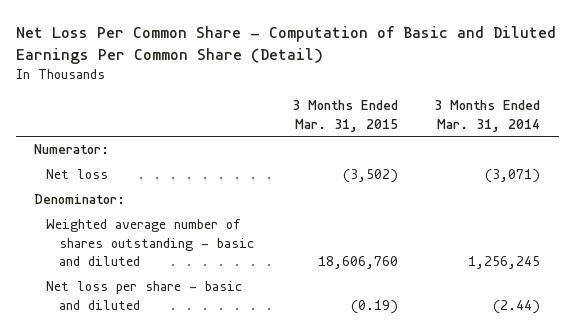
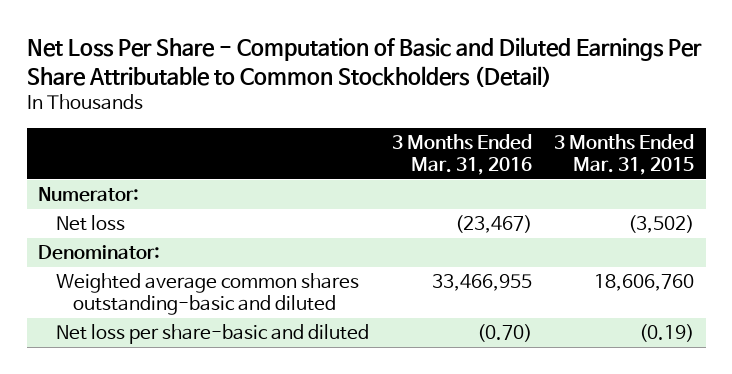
[15,25,556,64] Net Loss Per Common Share - Computation of Basic and Diluted Earnings Per Common Share (Detail) -> [26,37,702,88] Net Loss Per Share - Computation of Basic and Diluted Earnings Per Share Attributable to Common Stockholders (Detail)
[434,100,541,132] 3 Months Ended Mar. 31, 2014 -> none
none -> [391,134,532,175] 3 Months Ended Mar. 31, 2016
[46,219,255,267] Weighted average number of shares outstanding - basic and diluted -> [55,273,359,316] Weighted average common shares outstanding-basic and diluted
[46,281,244,310] Net loss per share - basic and diluted -> [55,324,369,345] Net loss per share-basic and diluted

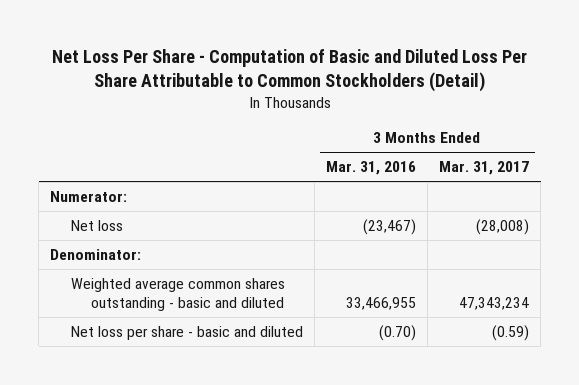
[26,37,702,88] Net Loss Per Share - Computation of Basic and Diluted Earnings Per Share Attributable to Common Stockholders (Detail) -> [51,48,527,93] Net Loss Per Share - Computation of Basic and Diluted Loss Per Share Attributable to Common Stockholders (Detail)
[554,134,695,175] 3 Months Ended Mar. 31, 2015 -> none
none -> [438,161,529,176] Mar. 31, 2017
[55,273,359,316] Weighted average common shares outstanding-basic and diluted -> [70,278,285,312] Weighted average common shares outstanding - basic and diluted
[55,324,369,345] Net loss per share-basic and diluted -> [70,326,303,341] Net loss per share - basic and diluted

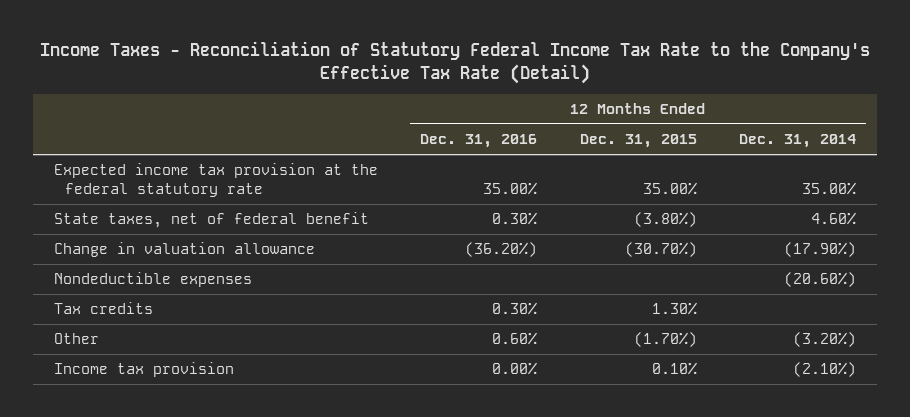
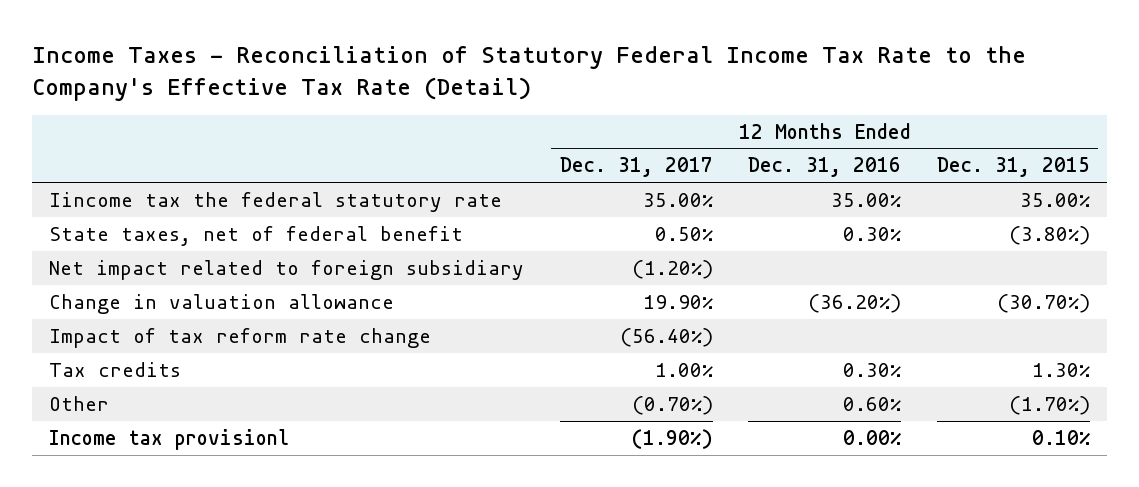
[738,134,856,149] Dec. 31, 2014 -> none
none -> [559,157,713,178] Dec. 31, 2017
[54,163,379,198] Expected income tax provision at the federal statutory rate -> [49,191,503,212] Iincome tax the federal statutory rate
none -> [49,259,525,280] Net impact related to foreign subsidiary
[54,272,253,288] Nondeductible expenses -> none
none -> [49,327,432,348] Impact of tax reform rate change
[54,362,235,378] Income tax provision -> [49,428,290,450] Income tax provisionl

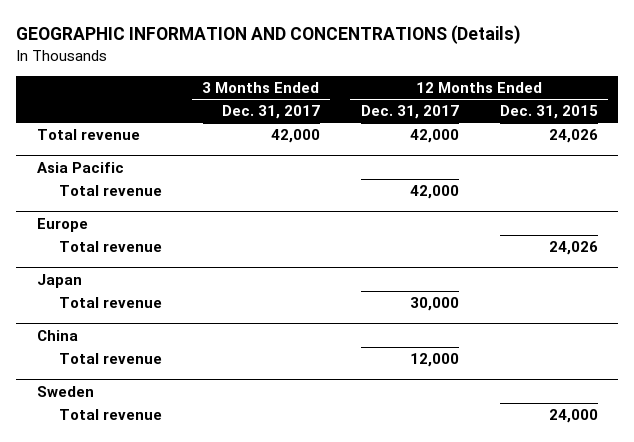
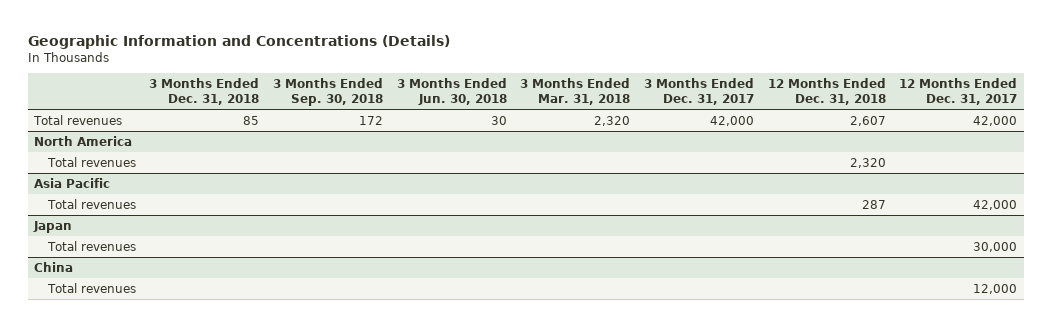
[16,24,522,44] GEOGRAPHIC INFORMATION AND CONCENTRATIONS (Details) -> [27,34,450,49] Geographic Information and Concentrations (Details)
[499,105,598,120] Dec. 31, 2015 -> none
none -> [149,78,260,106] 3 Months Ended Dec. 31, 2018
none -> [273,78,384,107] 3 Months Ended Sep. 30, 2018
none -> [396,78,507,106] 3 Months Ended Jun. 30, 2018
none -> [520,78,631,106] 3 Months Ended Mar. 31, 2018
none -> [767,78,886,106] 12 Months Ended Dec. 31, 2018
[36,129,140,141] Total revenue -> [33,114,123,125] Total revenues
none -> [34,135,133,146] North America
none -> [46,156,136,167] Total revenues
[36,217,88,232] Europe -> none
[58,241,162,253] Total revenue -> none
[58,185,162,197] Total revenue -> [46,198,136,209] Total revenues
[58,297,162,309] Total revenue -> [46,240,136,251] Total revenues
[36,385,94,397] Sweden -> none
[58,409,162,421] Total revenue -> none
[58,353,162,365] Total revenue -> [46,282,136,293] Total revenues

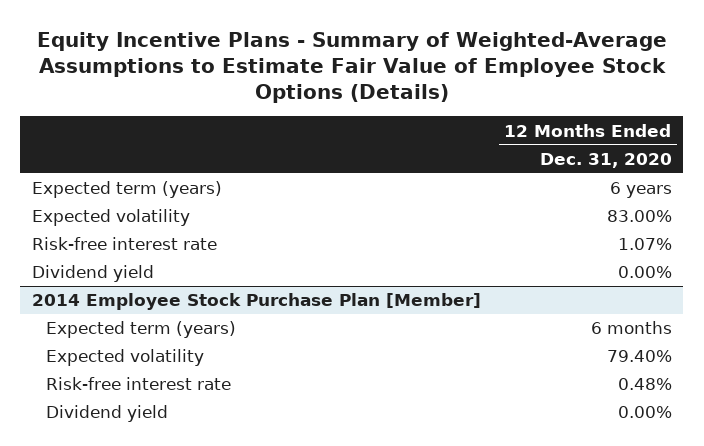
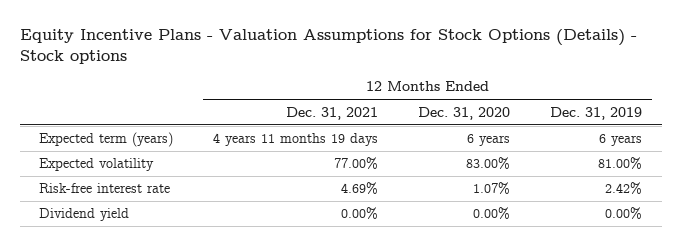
[36,31,667,104] Equity Incentive Plans - Summary of Weighted-Average Assumptions to Estimate Fair Value of Employee Stock Options (Details) -> [19,29,637,64] Equity Incentive Plans - Valuation Assumptions for Stock Options (Details) - Stock options
none -> [286,106,379,120] Dec. 31, 2021
none -> [549,106,642,120] Dec. 31, 2019
[32,293,482,311] 2014 Employee Stock Purchase Plan [Member] -> none
[46,321,237,339] Expected term (years) -> none
[46,349,205,367] Expected volatility -> none
[46,377,232,391] Risk-free interest rate -> none
[46,405,169,423] Dividend yield -> none

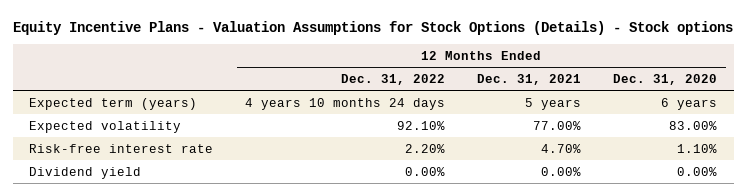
[549,106,642,120] Dec. 31, 2019 -> none
none -> [341,73,446,85] Dec. 31, 2022
[213,133,379,147] 4 years 11 months 19 days -> [525,97,582,110] 5 years
[341,182,379,196] 4.69% -> [541,143,582,153] 4.70%
[473,182,511,196] 1.07% -> [677,143,718,153] 1.10%

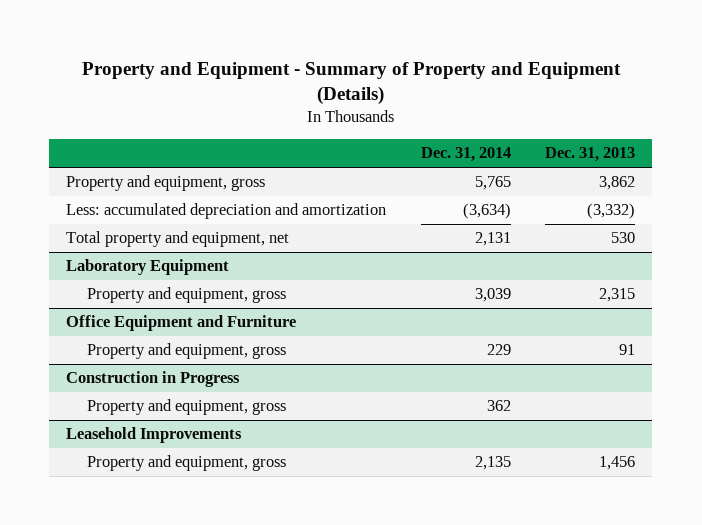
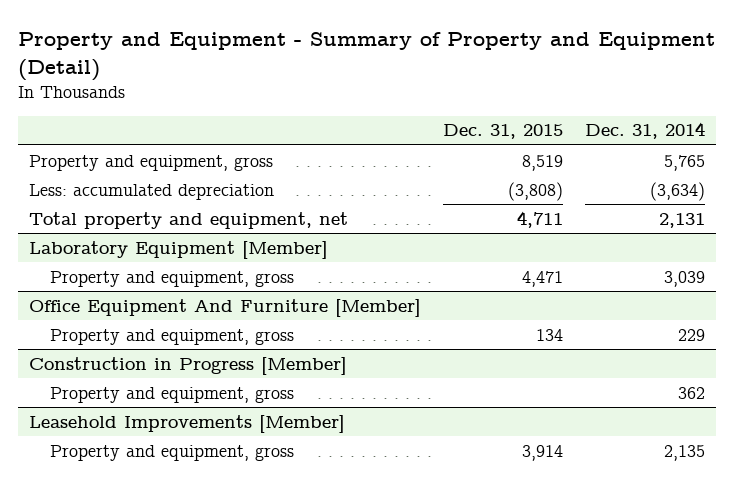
[81,61,621,106] Property and Equipment - Summary of Property and Equipment (Details) -> [18,31,716,81] Property and Equipment - Summary of Property and Equipment (Detail)
[545,147,636,163] Dec. 31, 2013 -> none
none -> [443,124,564,140] Dec. 31, 2015
[66,203,387,220] Less: accumulated depreciation and amortization -> [29,183,275,200] Less: accumulated depreciation
[66,259,230,276] Laboratory Equipment -> [29,240,329,259] Laboratory Equipment [Member]
[66,315,297,332] Office Equipment and Furniture -> [29,298,422,317] Office Equipment And Furniture [Member]
[66,371,241,388] Construction in Progress -> [29,356,348,375] Construction in Progress [Member]
[66,427,243,444] Leasehold Improvements -> [29,414,346,433] Leasehold Improvements [Member]

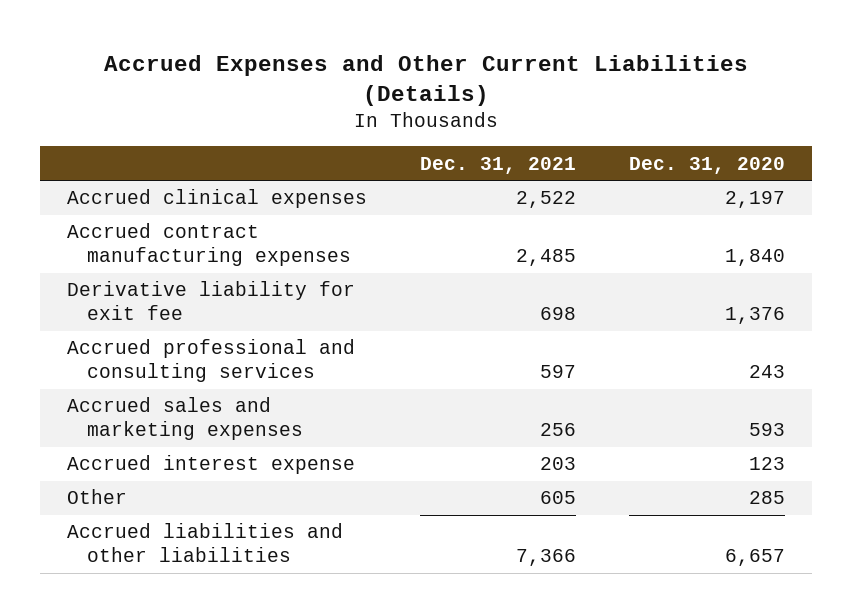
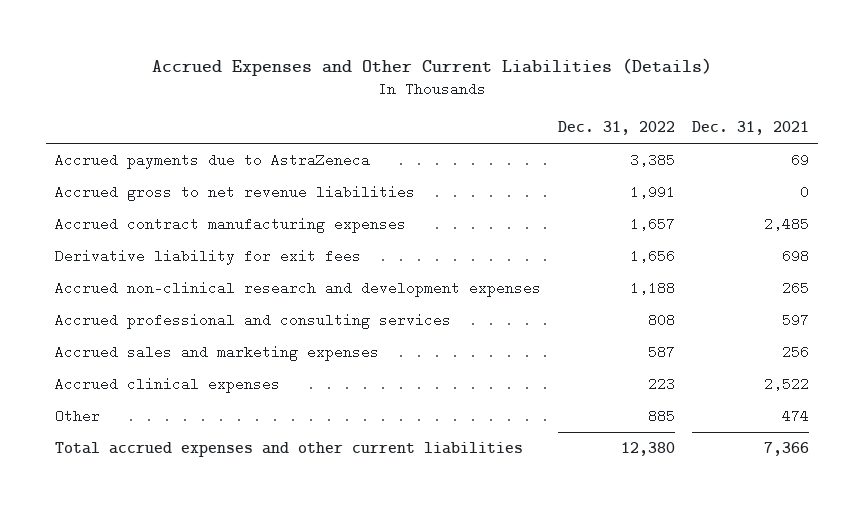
[629,156,786,174] Dec. 31, 2020 -> none
none -> [558,121,676,136] Dec. 31, 2022
none -> [54,153,370,170] Accrued payments due to AstraZeneca
none -> [54,185,415,202] Accrued gross to net revenue liabilities
[66,281,355,320] Derivative liability for exit fee -> [54,249,361,266] Derivative liability for exit fees
none -> [54,281,541,298] Accrued non-clinical research and development expenses
[66,455,355,475] Accrued interest expense -> none
[66,189,367,209] Accrued clinical expenses -> [54,377,280,394] Accrued clinical expenses
[540,491,577,505] 605 -> [782,409,810,424] 474
[66,523,343,562] Accrued liabilities and other liabilities -> [54,442,523,458] Total accrued expenses and other current liabilities

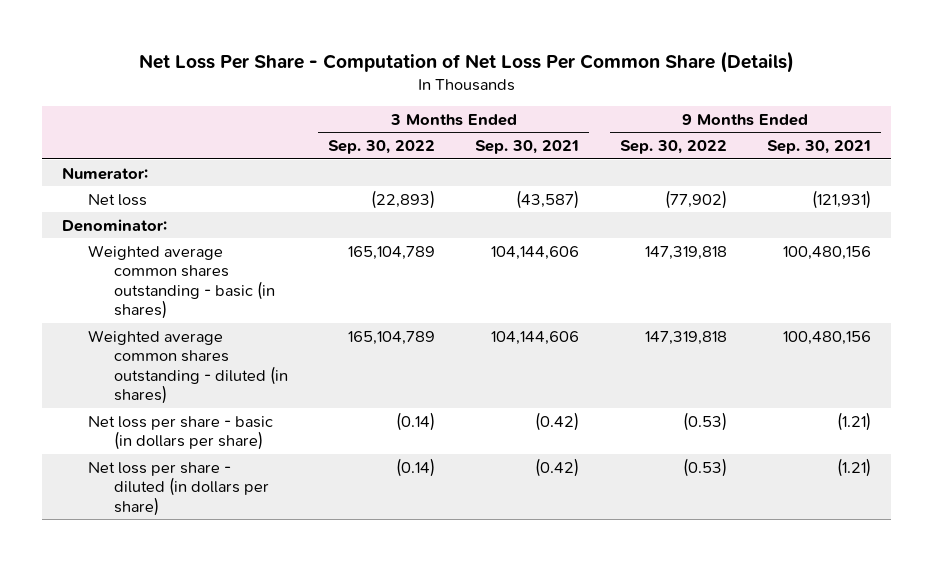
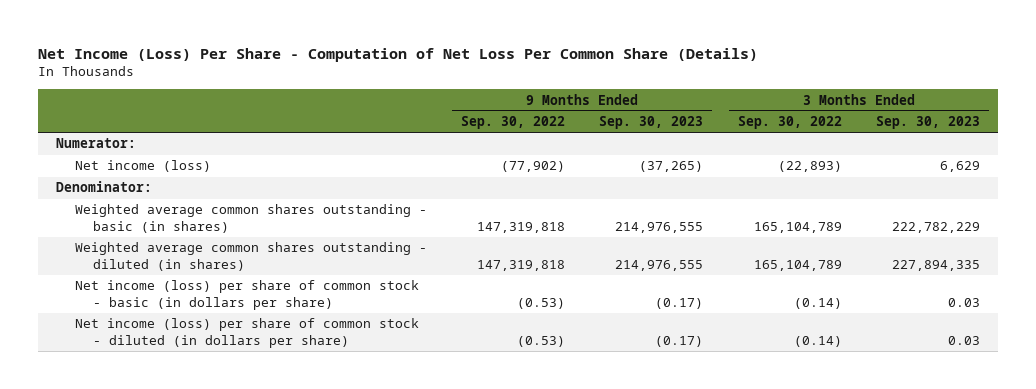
[138,50,794,73] Net Loss Per Share - Computation of Net Loss Per Common Share (Details) -> [38,47,759,62] Net Income (Loss) Per Share - Computation of Net Loss Per Common Share (Details)
[475,140,580,155] Sep. 30, 2021 -> none
[767,140,872,155] Sep. 30, 2021 -> none
none -> [599,116,704,130] Sep. 30, 2023
none -> [876,116,981,130] Sep. 30, 2023
[87,193,147,206] Net loss -> [74,160,211,173] Net income (loss)
[87,415,273,451] Net loss per share - basic (in dollars per share) -> [74,280,419,310] Net income (loss) per share of common stock - basic (in dollars per share)
[87,461,269,516] Net loss per share - diluted (in dollars per share) -> [74,318,419,348] Net income (loss) per share of common stock - diluted (in dollars per share)

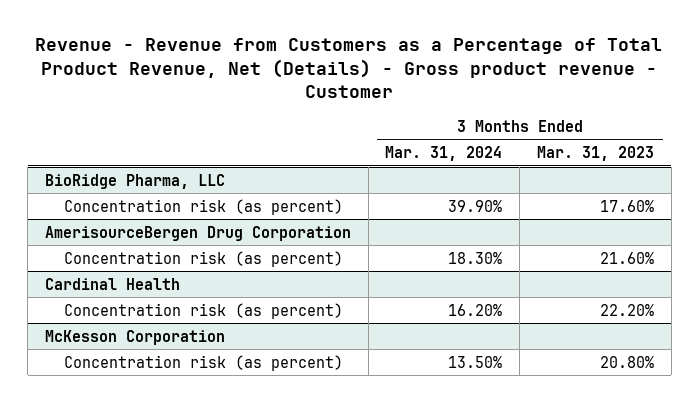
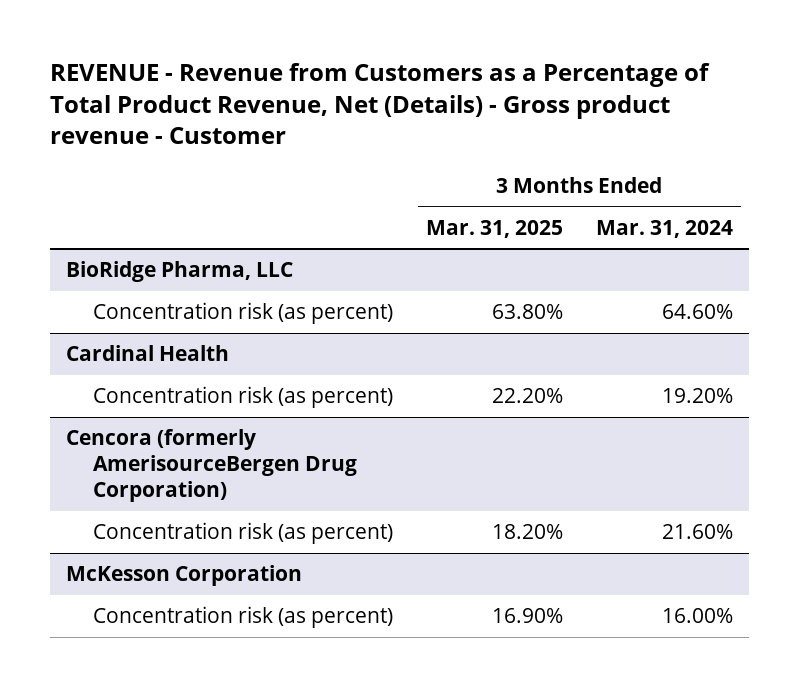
[35,38,663,99] Revenue - Revenue from Customers as a Percentage of Total Product Revenue, Net (Details) - Gross product revenue - Customer -> [49,63,710,145] REVENUE - Revenue from Customers as a Percentage of Total Product Revenue, Net (Details) - Gross product revenue - Customer
[536,146,654,162] Mar. 31, 2023 -> none
none -> [425,219,563,238] Mar. 31, 2025
[44,225,351,241] AmerisourceBergen Drug Corporation -> none
[63,250,343,267] Concentration risk (as percent) -> none
[448,199,503,212] 39.90% -> [661,304,733,320] 64.60%
[448,303,503,316] 16.20% -> [661,388,733,404] 19.20%
none -> [65,429,358,503] Cencora (formerly AmerisourceBergen Drug Corporation)
none -> [93,522,394,545] Concentration risk (as percent)
[448,355,503,368] 13.50% -> [661,608,733,624] 16.00%

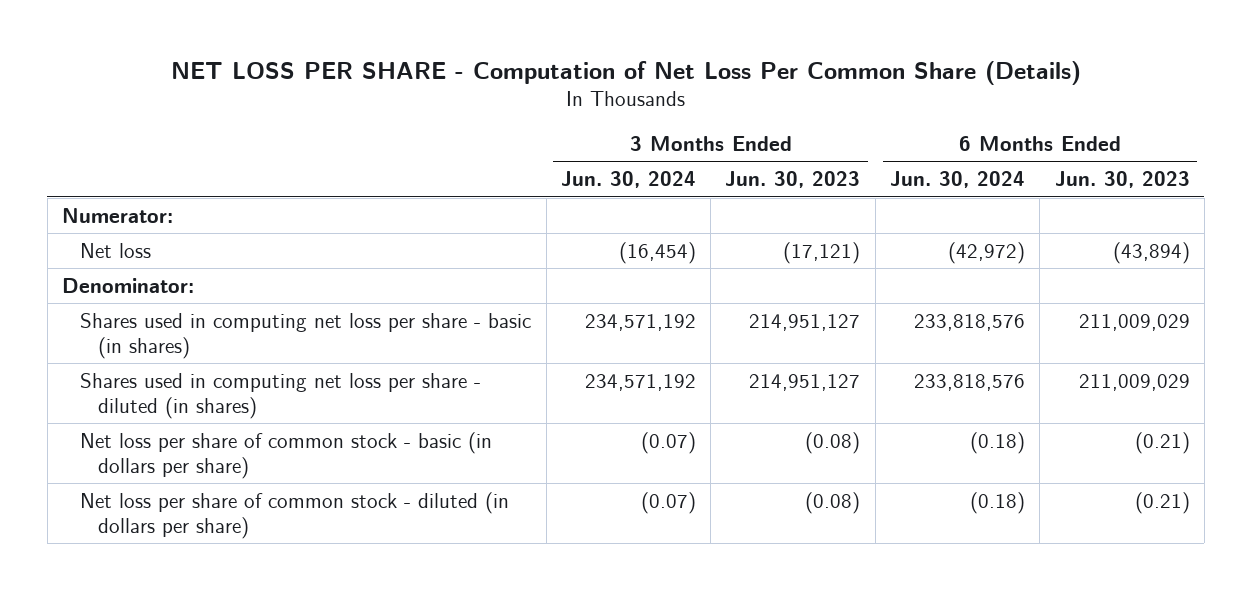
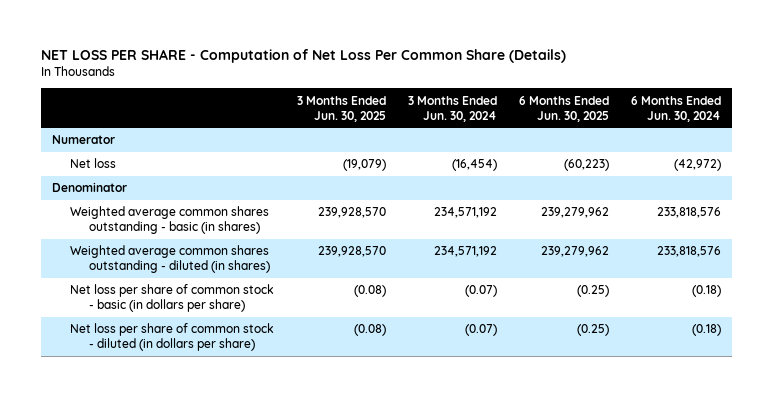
[725,171,861,189] Jun. 30, 2023 -> none
[1054,171,1190,189] Jun. 30, 2023 -> none
none -> [296,95,386,122] 3 Months Ended Jun. 30, 2025
none -> [518,95,609,122] 6 Months Ended Jun. 30, 2025
[62,207,174,223] Numerator: -> [51,135,115,145] Numerator
[62,277,195,293] Denominator: -> [51,182,127,193] Denominator
[80,312,532,359] Shares used in computing net loss per share - basic (in shares) -> [70,206,270,235] Weighted average common shares outstanding - basic (in shares)
[80,372,482,419] Shares used in computing net loss per share - diluted (in shares) -> [70,245,271,274] Weighted average common shares outstanding - diluted (in shares)

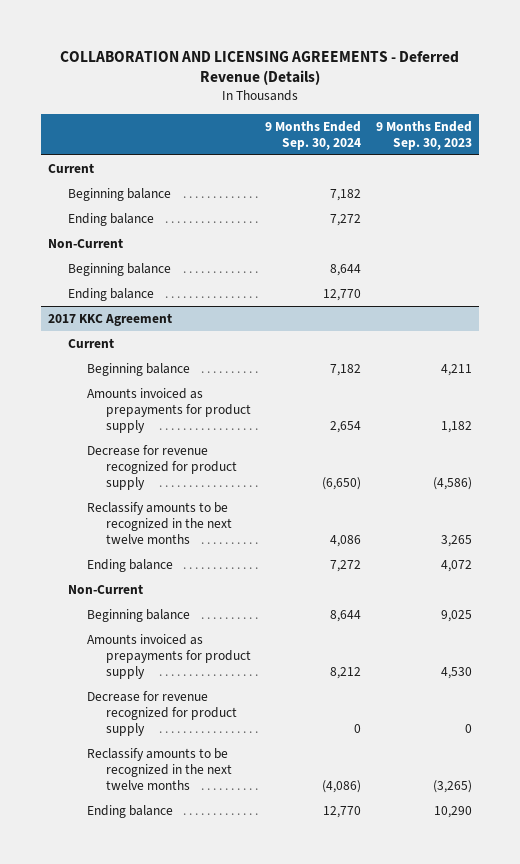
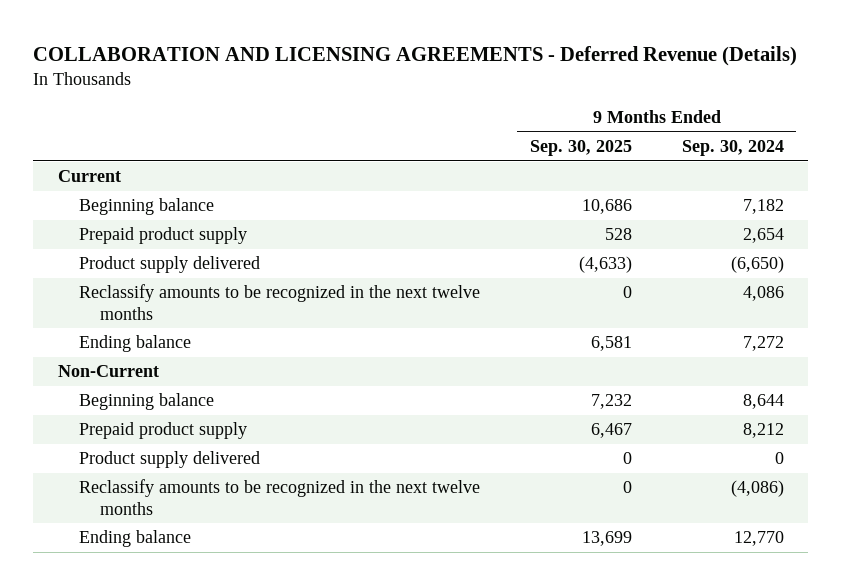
[375,120,472,150] 9 Months Ended Sep. 30, 2023 -> none
none -> [529,139,632,156] Sep. 30, 2025
[67,212,154,226] Ending balance -> none
[48,237,124,248] Non-Current -> none
[67,262,171,276] Beginning balance -> none
[67,287,154,301] Ending balance -> none
[48,312,173,326] 2017 KKC Agreement -> none
[67,337,114,348] Current -> none
[86,362,190,376] Beginning balance -> none
[86,387,252,434] Amounts invoiced as prepayments for product supply -> [79,227,248,245] Prepaid product supply
[86,444,238,491] Decrease for revenue recognized for product supply -> [79,256,261,274] Product supply delivered
[86,633,252,680] Amounts invoiced as prepayments for product supply -> [79,422,248,440] Prepaid product supply
[86,690,238,737] Decrease for revenue recognized for product supply -> [79,451,261,469] Product supply delivered

